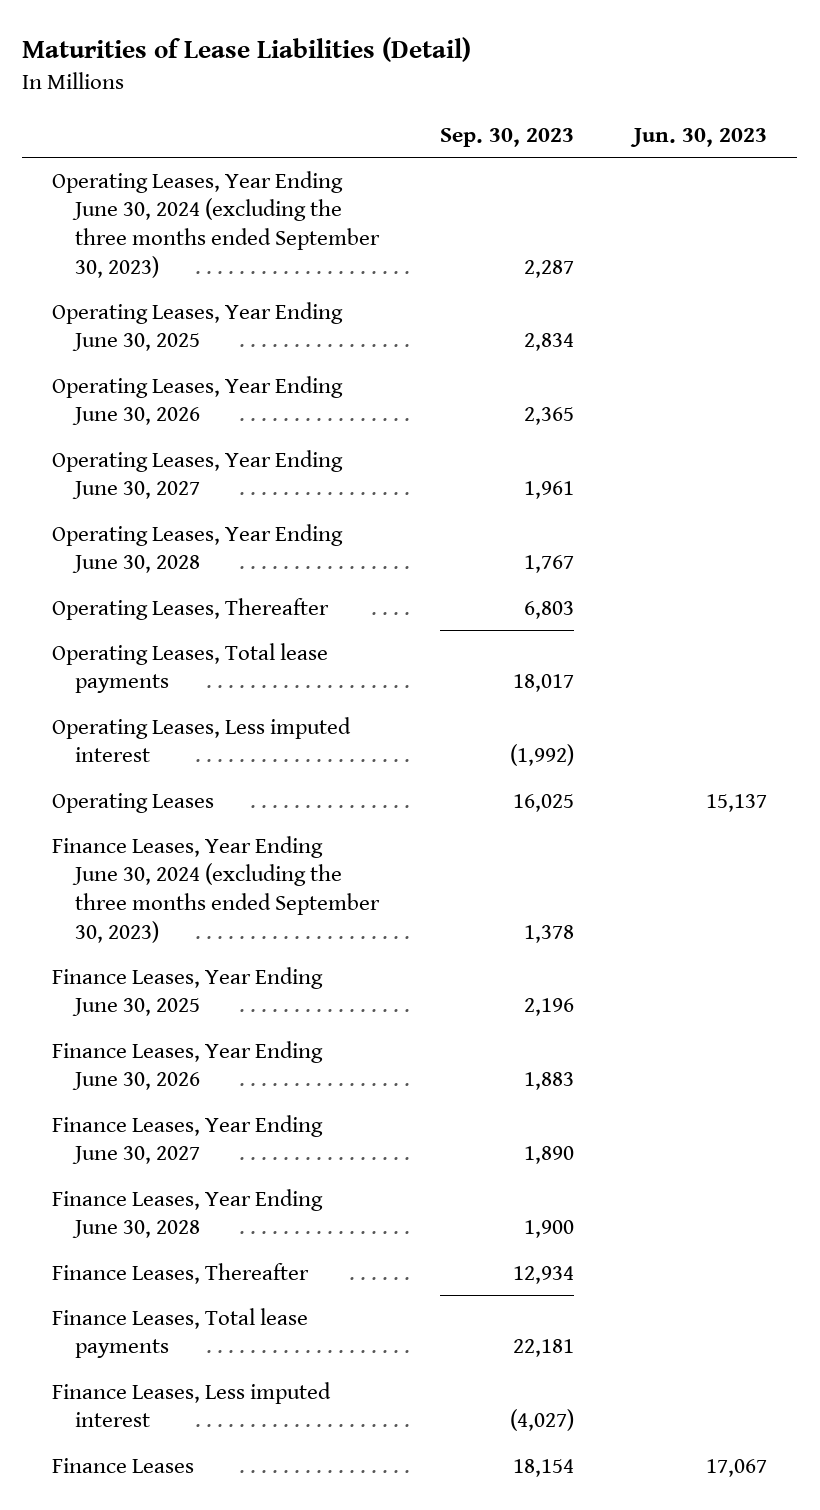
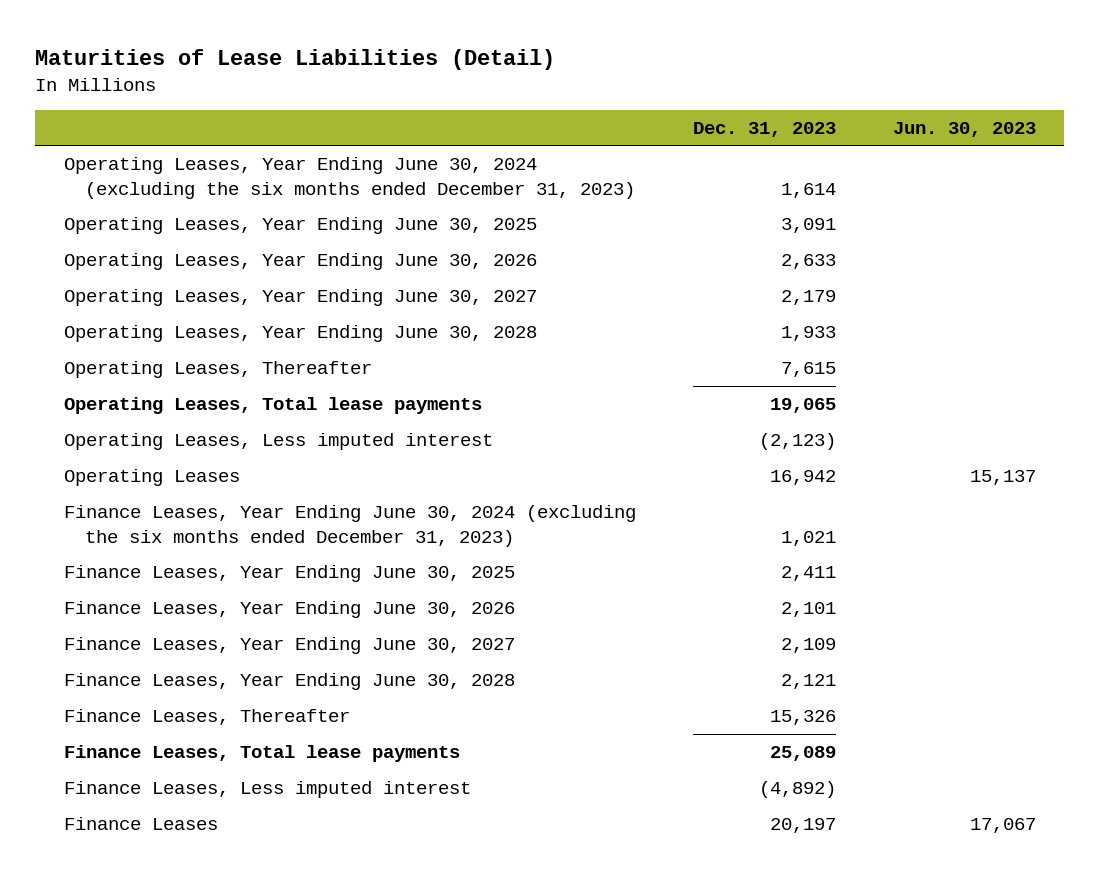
[439,127,574,147] Sep. 30, 2023 -> none
none -> [692,121,836,137] Dec. 31, 2023
[52,170,381,279] Operating Leases, Year Ending June 30, 2024 (excluding the three months ended September 30, 2023) -> [63,157,636,199] Operating Leases, Year Ending June 30, 2024 (excluding the six months ended December 31, 2023)
[52,835,381,944] Finance Leases, Year Ending June 30, 2024 (excluding the three months ended September 30, 2023) -> [63,505,636,547] Finance Leases, Year Ending June 30, 2024 (excluding the six months ended December 31, 2023)

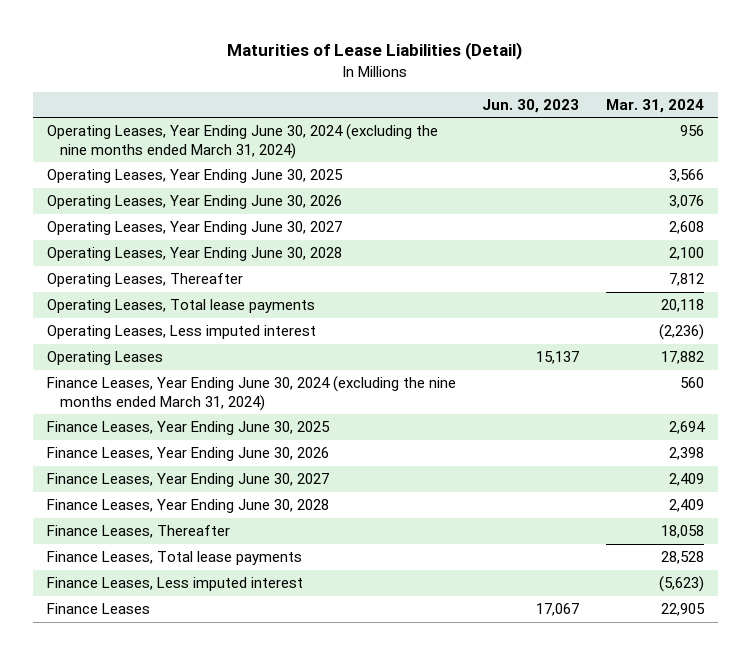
[692,121,836,137] Dec. 31, 2023 -> none
none -> [606,98,705,113] Mar. 31, 2024
[63,157,636,199] Operating Leases, Year Ending June 30, 2024 (excluding the six months ended December 31, 2023) -> [46,124,438,159] Operating Leases, Year Ending June 30, 2024 (excluding the nine months ended March 31, 2024)
[63,505,636,547] Finance Leases, Year Ending June 30, 2024 (excluding the six months ended December 31, 2023) -> [46,376,456,411] Finance Leases, Year Ending June 30, 2024 (excluding the nine months ended March 31, 2024)

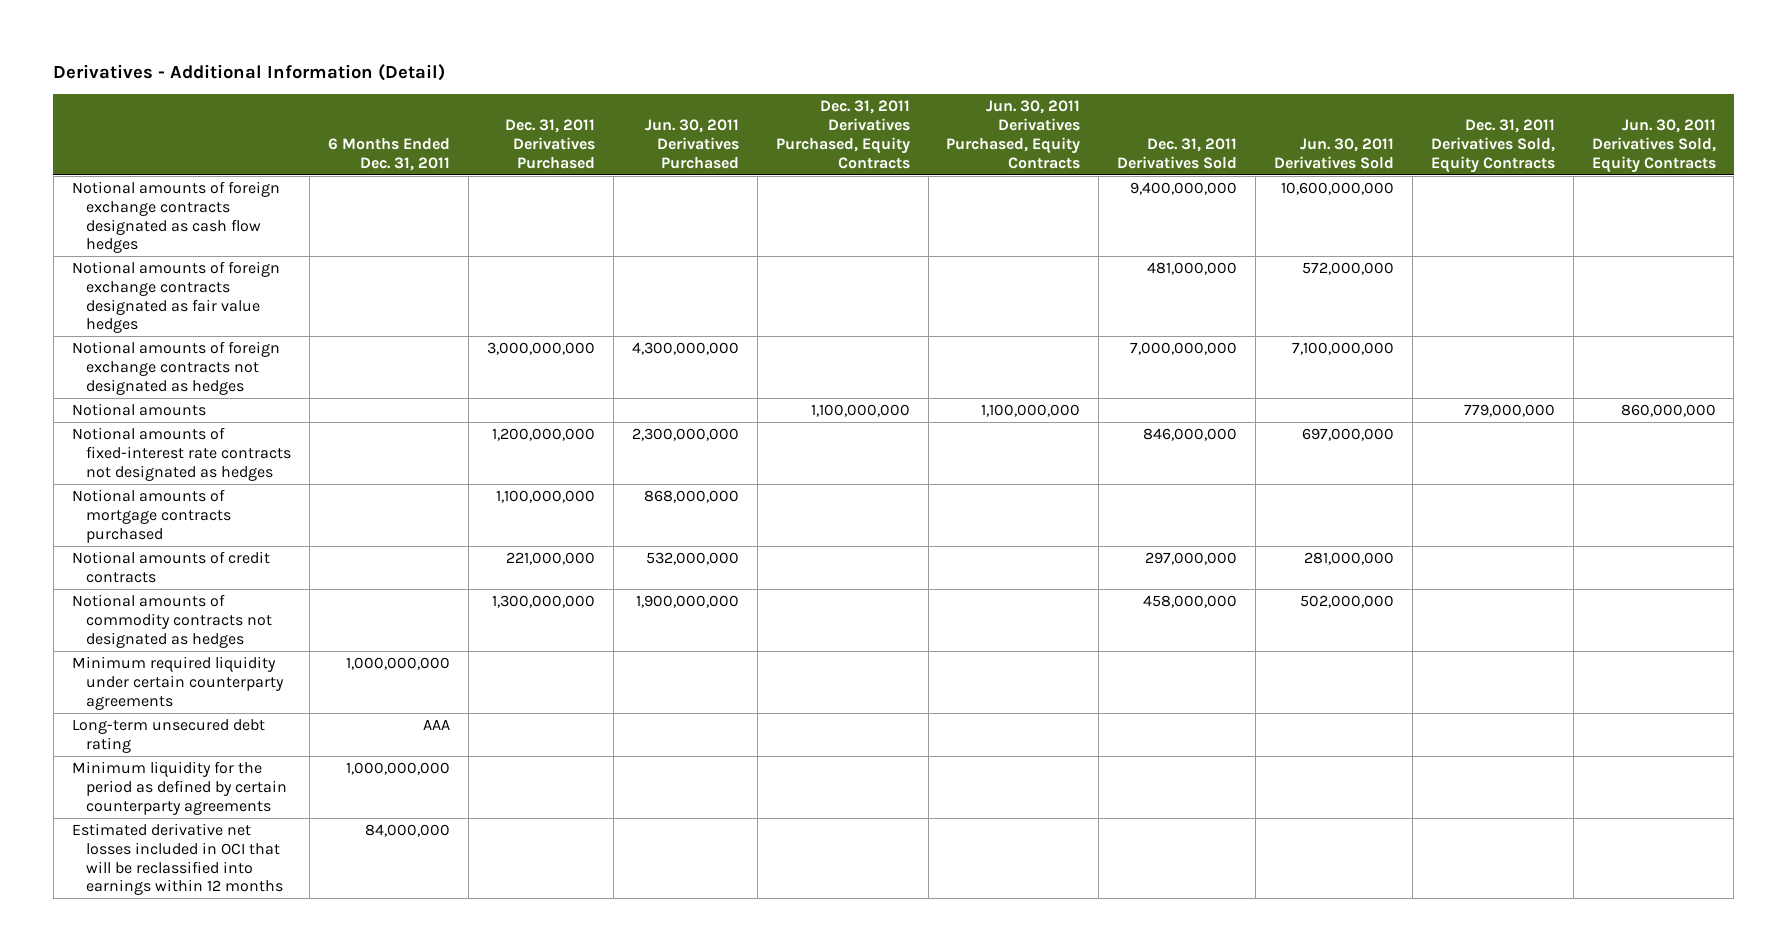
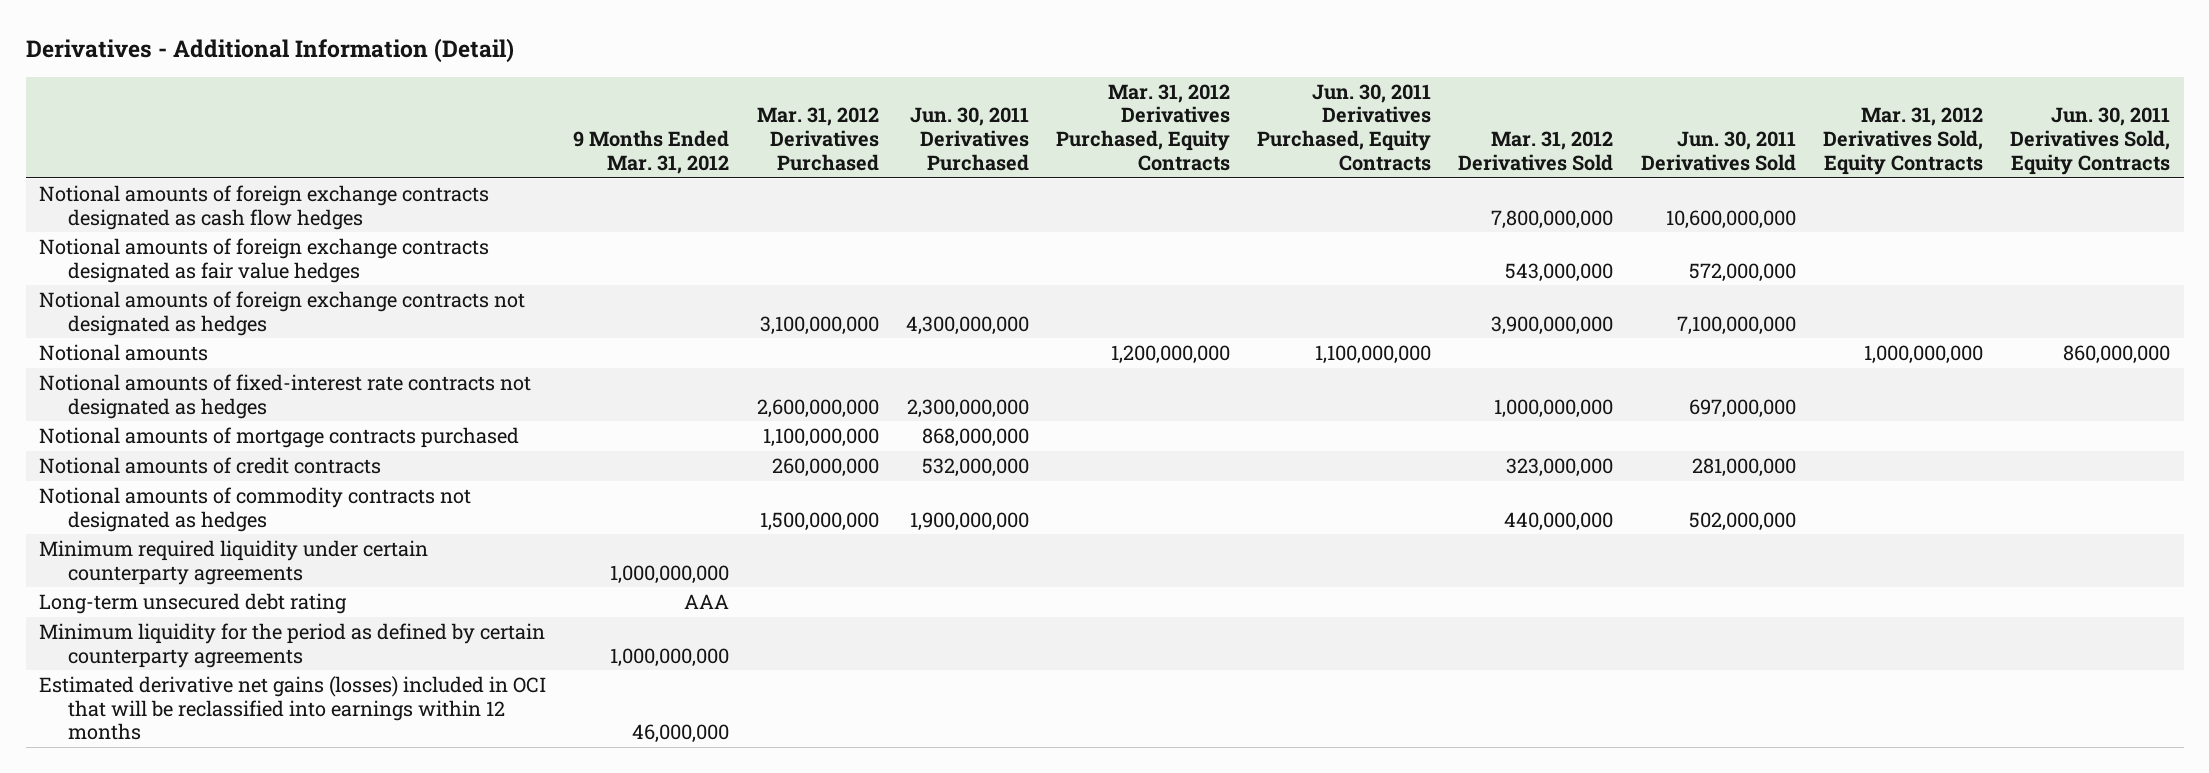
[328,137,451,171] 6 Months Ended Dec. 31, 2011 -> none
[505,119,596,169] Dec. 31, 2011 Derivatives Purchased -> none
[775,100,910,169] Dec. 31, 2011 Derivatives Purchased, Equity Contracts -> none
[1117,137,1238,169] Dec. 31, 2011 Derivatives Sold -> none
[1430,119,1555,173] Dec. 31, 2011 Derivatives Sold, Equity Contracts -> none
none -> [573,130,730,174] 9 Months Ended Mar. 31, 2012
none -> [756,107,879,171] Mar. 31, 2012 Derivatives Purchased
none -> [1055,83,1230,171] Mar. 31, 2012 Derivatives Purchased, Equity Contracts
none -> [1458,131,1614,171] Mar. 31, 2012 Derivatives Sold
none -> [1822,107,1983,175] Mar. 31, 2012 Derivatives Sold, Equity Contracts
[71,822,284,896] Estimated derivative net losses included in OCI that will be reclassified into earnings within 12 months -> [39,676,547,741] Estimated derivative net gains (losses) included in OCI that will be reclassified into earnings within 12 months

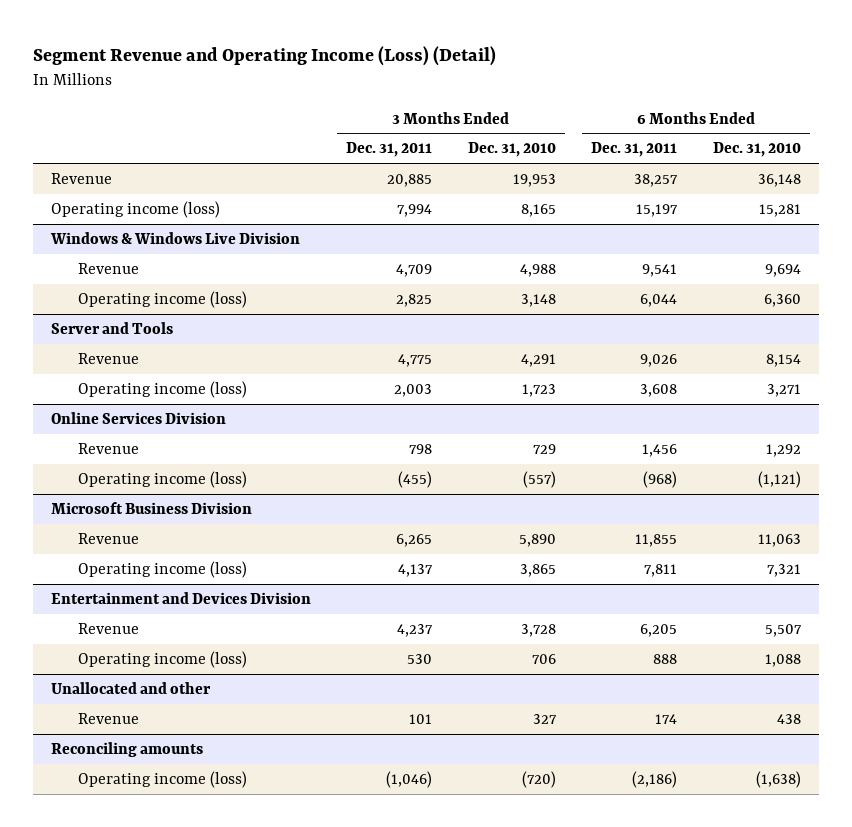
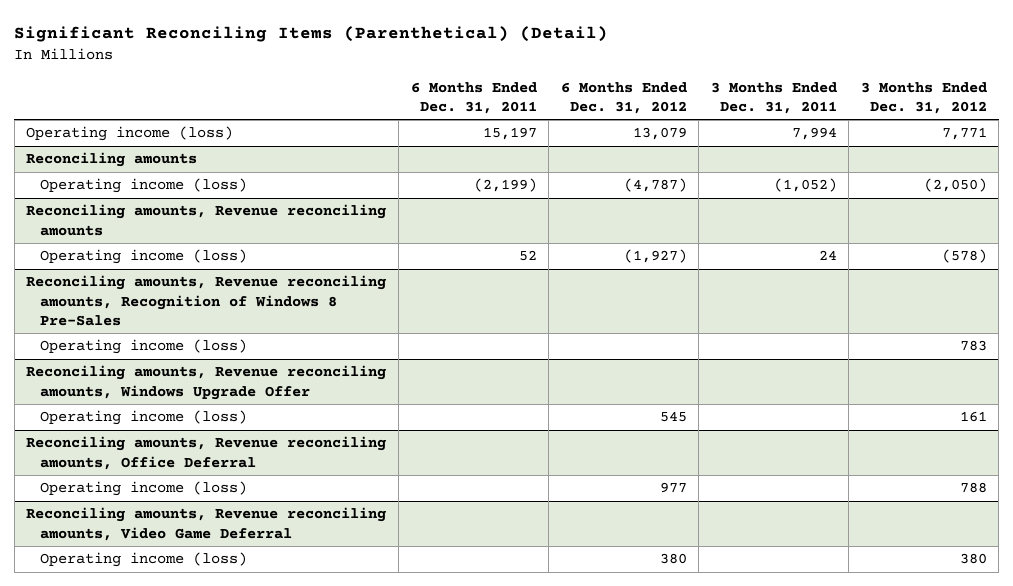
[32,45,496,66] Segment Revenue and Operating Income (Loss) (Detail) -> [14,26,609,43] Significant Reconciling Items (Parenthetical) (Detail)
[467,142,556,158] Dec. 31, 2010 -> none
[712,142,801,158] Dec. 31, 2010 -> none
none -> [560,81,687,114] 6 Months Ended Dec. 31, 2012
none -> [860,81,987,114] 3 Months Ended Dec. 31, 2012
[50,173,112,185] Revenue -> none
[49,232,300,245] Windows & Windows Live Division -> none
[78,263,140,275] Revenue -> none
[78,291,248,309] Operating income (loss) -> none
[50,322,173,335] Server and Tools -> none
[78,353,140,365] Revenue -> none
[78,381,248,399] Operating income (loss) -> none
[50,412,226,425] Online Services Division -> none
[78,443,140,455] Revenue -> none
[78,471,248,489] Operating income (loss) -> none
[50,502,252,515] Microsoft Business Division -> none
[78,533,140,545] Revenue -> none
[78,561,248,579] Operating income (loss) -> none
[50,592,311,605] Entertainment and Devices Division -> none
[78,623,140,635] Revenue -> none
[78,651,248,669] Operating income (loss) -> none
[50,682,211,695] Unallocated and other -> none
[78,713,140,725] Revenue -> none
[386,771,433,789] (1,046) -> [773,178,837,193] (1,052)
[632,771,678,789] (2,186) -> [473,178,537,193] (2,199)
none -> [26,204,387,236] Reconciling amounts, Revenue reconciling amounts
none -> [40,249,248,265] Operating income (loss)
none -> [26,275,387,326] Reconciling amounts, Revenue reconciling amounts, Recognition of Windows 8 Pre-Sales
none -> [40,339,248,355] Operating income (loss)
none -> [26,365,387,400] Reconciling amounts, Revenue reconciling amounts, Windows Upgrade Offer
none -> [40,410,248,426] Operating income (loss)
none -> [26,436,387,470] Reconciling amounts, Revenue reconciling amounts, Office Deferral
none -> [40,481,248,497] Operating income (loss)
none -> [26,507,387,541] Reconciling amounts, Revenue reconciling amounts, Video Game Deferral
none -> [40,552,248,568] Operating income (loss)

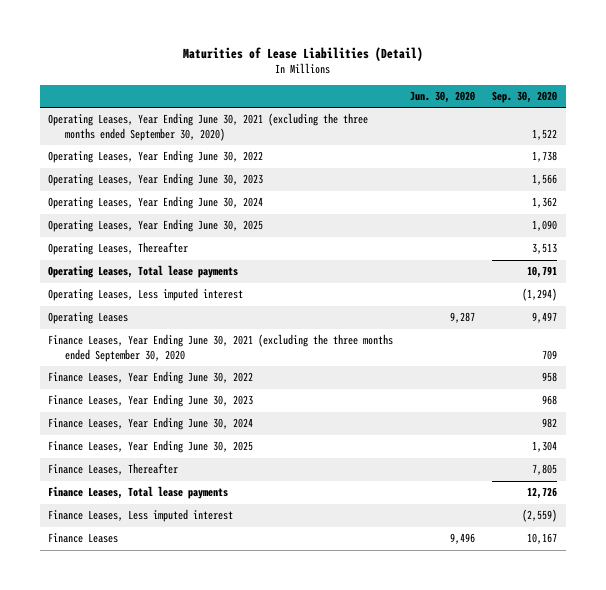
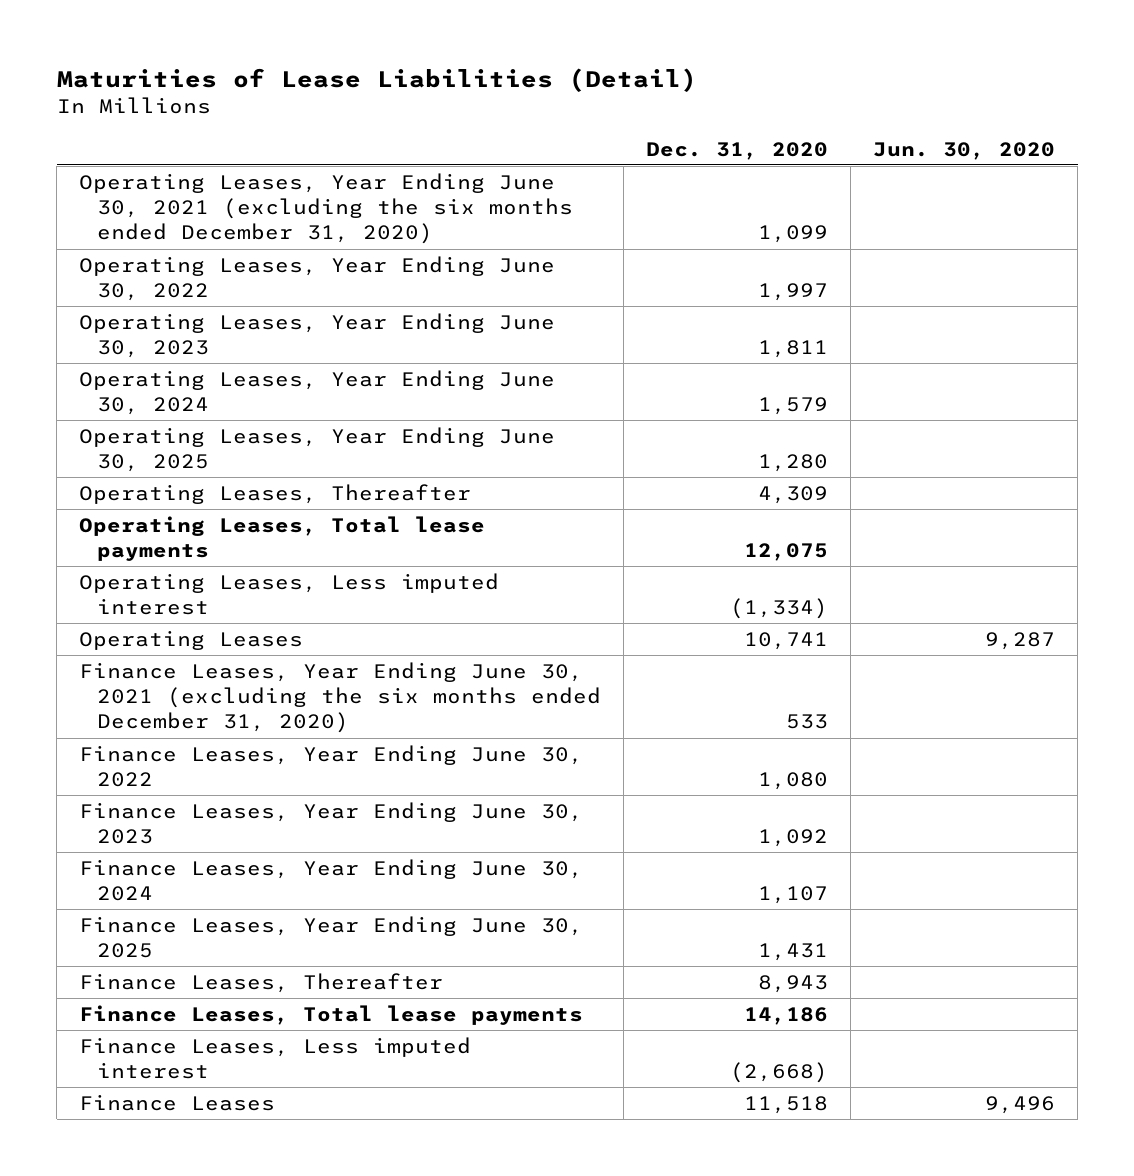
[492,91,558,104] Sep. 30, 2020 -> none
none -> [646,141,829,160] Dec. 31, 2020
[48,113,369,141] Operating Leases, Year Ending June 30, 2021 (excluding the three months ended September 30, 2020) -> [79,172,573,245] Operating Leases, Year Ending June 30, 2021 (excluding the six months ended December 31, 2020)
[48,334,394,362] Finance Leases, Year Ending June 30, 2021 (excluding the three months ended September 30, 2020 -> [79,661,601,734] Finance Leases, Year Ending June 30, 2021 (excluding the six months ended December 31, 2020)

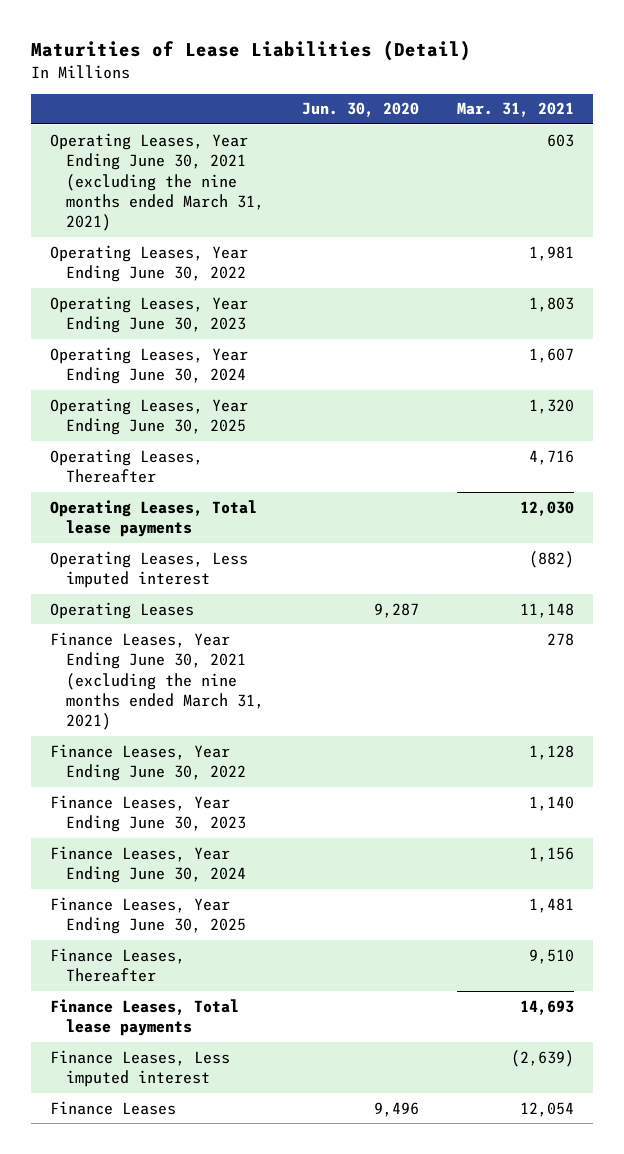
[646,141,829,160] Dec. 31, 2020 -> none
none -> [456,102,574,118] Mar. 31, 2021
[79,172,573,245] Operating Leases, Year Ending June 30, 2021 (excluding the six months ended December 31, 2020) -> [50,132,264,232] Operating Leases, Year Ending June 30, 2021 (excluding the nine months ended March 31, 2021)
[79,661,601,734] Finance Leases, Year Ending June 30, 2021 (excluding the six months ended December 31, 2020) -> [50,631,264,731] Finance Leases, Year Ending June 30, 2021 (excluding the nine months ended March 31, 2021)

